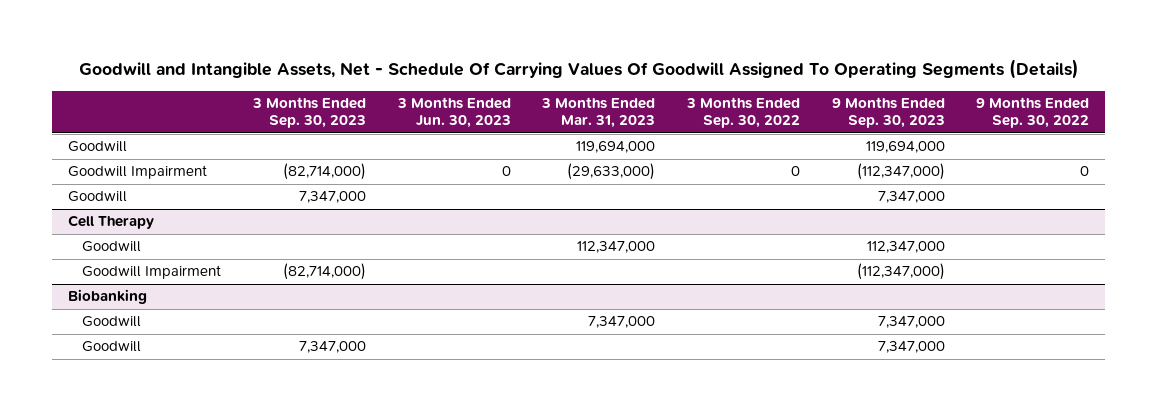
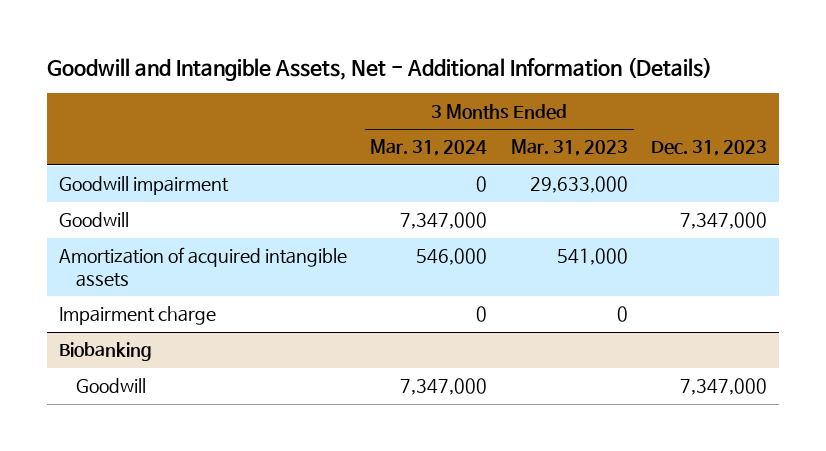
[78,59,1079,80] Goodwill and Intangible Assets, Net - Schedule Of Carrying Values Of Goodwill Assigned To Operating Segments (Details) -> [47,57,713,82] Goodwill and Intangible Assets, Net - Additional Information (Details)
[252,96,367,129] 3 Months Ended Sep. 30, 2023 -> none
[396,96,511,129] 3 Months Ended Jun. 30, 2023 -> none
[686,96,801,129] 3 Months Ended Sep. 30, 2022 -> none
[831,96,945,129] 9 Months Ended Sep. 30, 2023 -> none
[976,96,1090,129] 9 Months Ended Sep. 30, 2022 -> none
none -> [370,139,488,157] Mar. 31, 2024
none -> [651,140,768,157] Dec. 31, 2023
[67,141,127,153] Goodwill -> none
[67,165,207,180] Goodwill Impairment -> [59,176,230,196] Goodwill impairment
[567,163,656,181] (29,633,000) -> [529,176,628,194] 29,633,000
[67,215,154,230] Cell Therapy -> none
[82,241,142,253] Goodwill -> none
[82,265,222,280] Goodwill Impairment -> none
none -> [59,247,348,287] Amortization of acquired intangible assets
none -> [59,306,217,326] Impairment charge
[82,316,142,328] Goodwill -> none

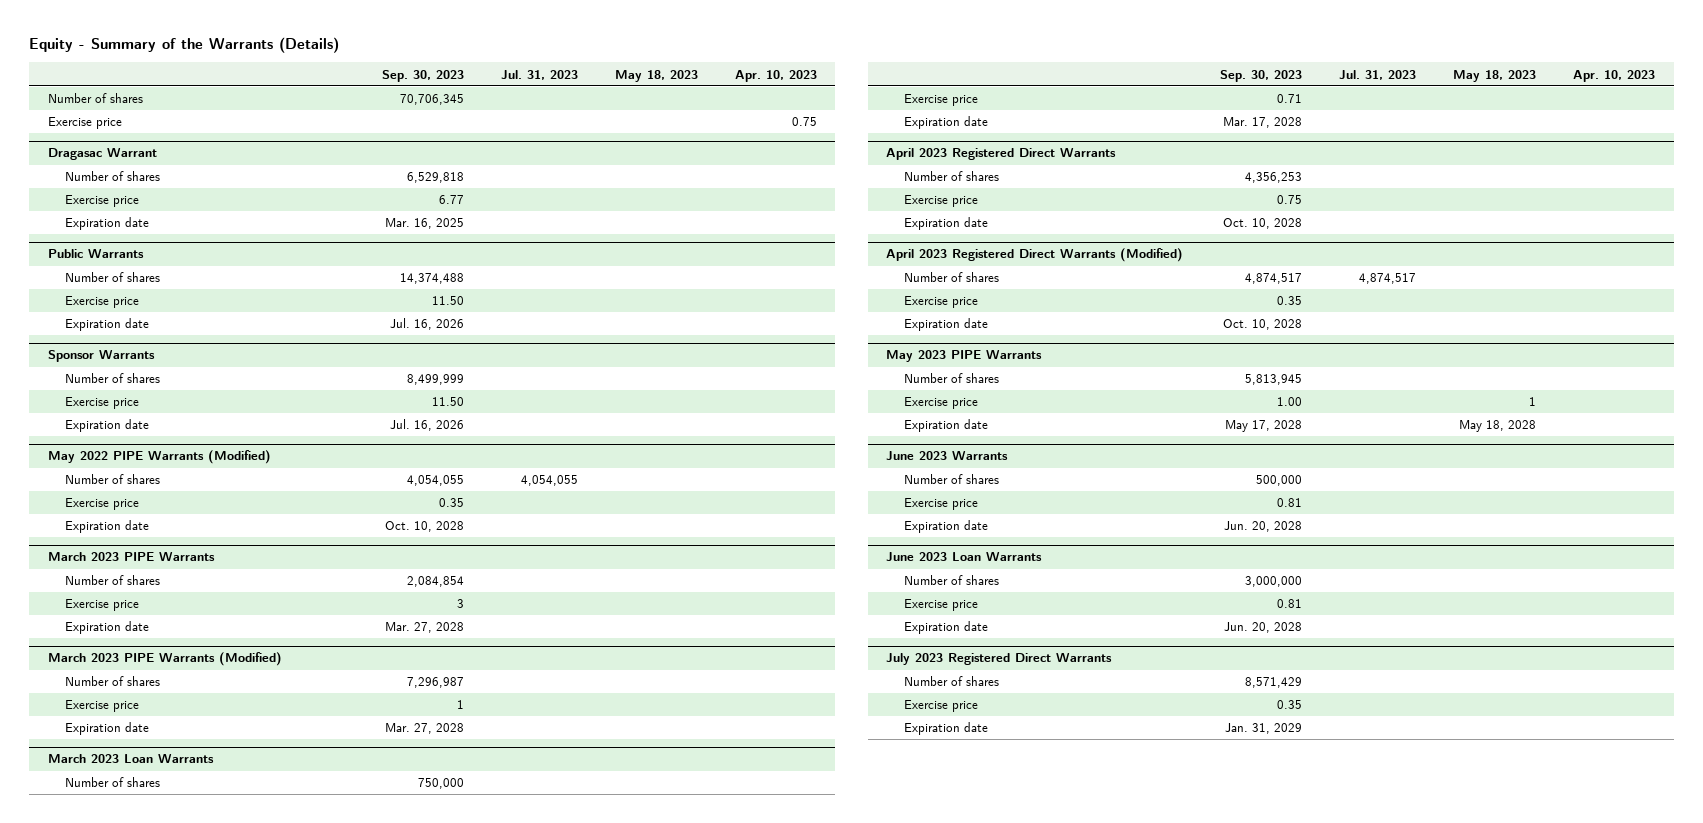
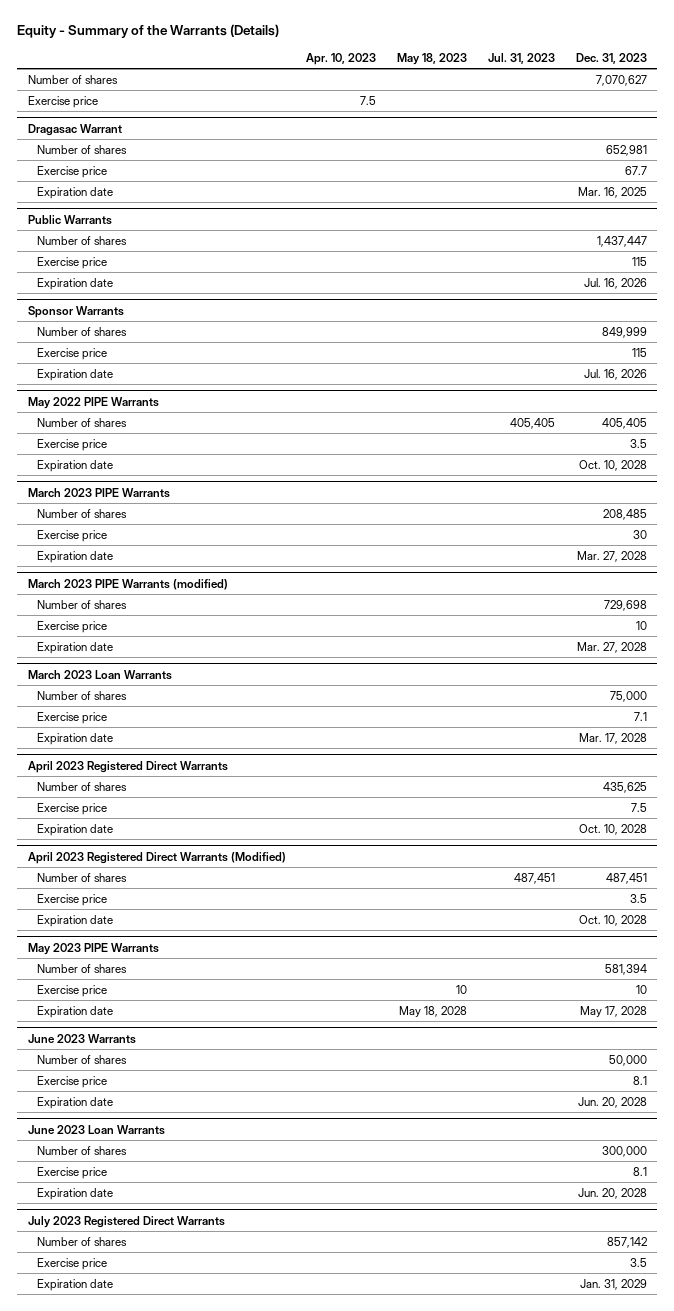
[381,69,464,82] Sep. 30, 2023 -> none
none -> [575,52,647,64] Dec. 31, 2023
[791,117,817,127] 0.75 -> [360,95,377,105] 7.5
[47,450,271,465] May 2022 PIPE Warrants (Modified) -> none
[65,474,161,485] Number of shares -> none
[65,498,140,511] Exercise price -> none
[65,520,150,534] Expiration date -> none
none -> [27,396,159,409] May 2022 PIPE Warrants
none -> [36,417,127,427] Number of shares
none -> [36,438,107,451] Exercise price
none -> [36,459,113,472] Expiration date
[47,652,282,667] March 2023 PIPE Warrants (Modified) -> [27,578,228,590] March 2023 PIPE Warrants (modified)
[1359,273,1417,285] 4,874,517 -> [513,872,555,884] 487,451
[1529,397,1537,407] 1 -> [456,984,468,994] 10

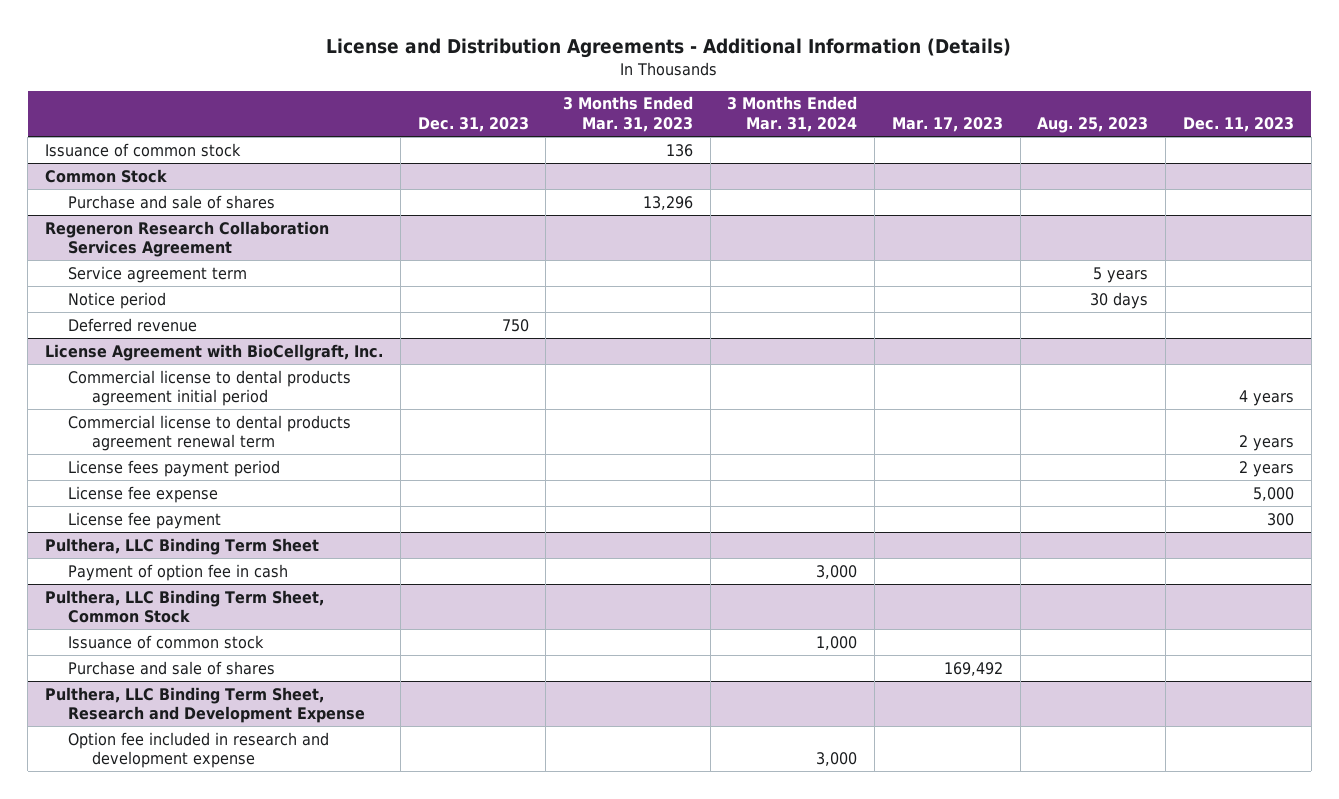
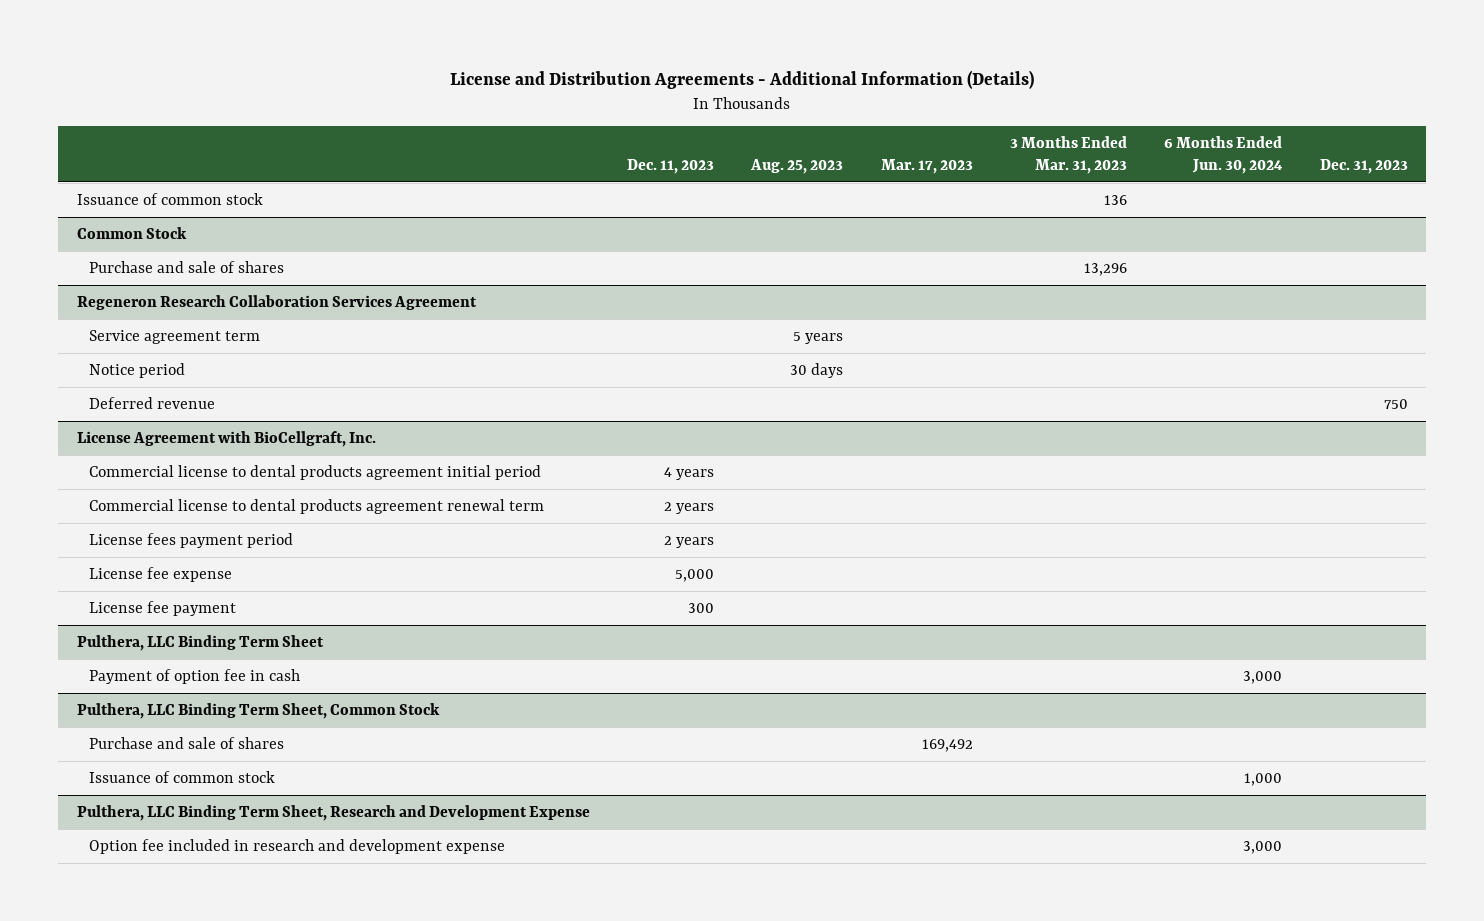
[727,96,858,133] 3 Months Ended Mar. 31, 2024 -> none
none -> [1164,136,1284,174] 6 Months Ended Jun. 30, 2024
[68,634,265,649] Issuance of common stock -> [89,771,276,784] Issuance of common stock

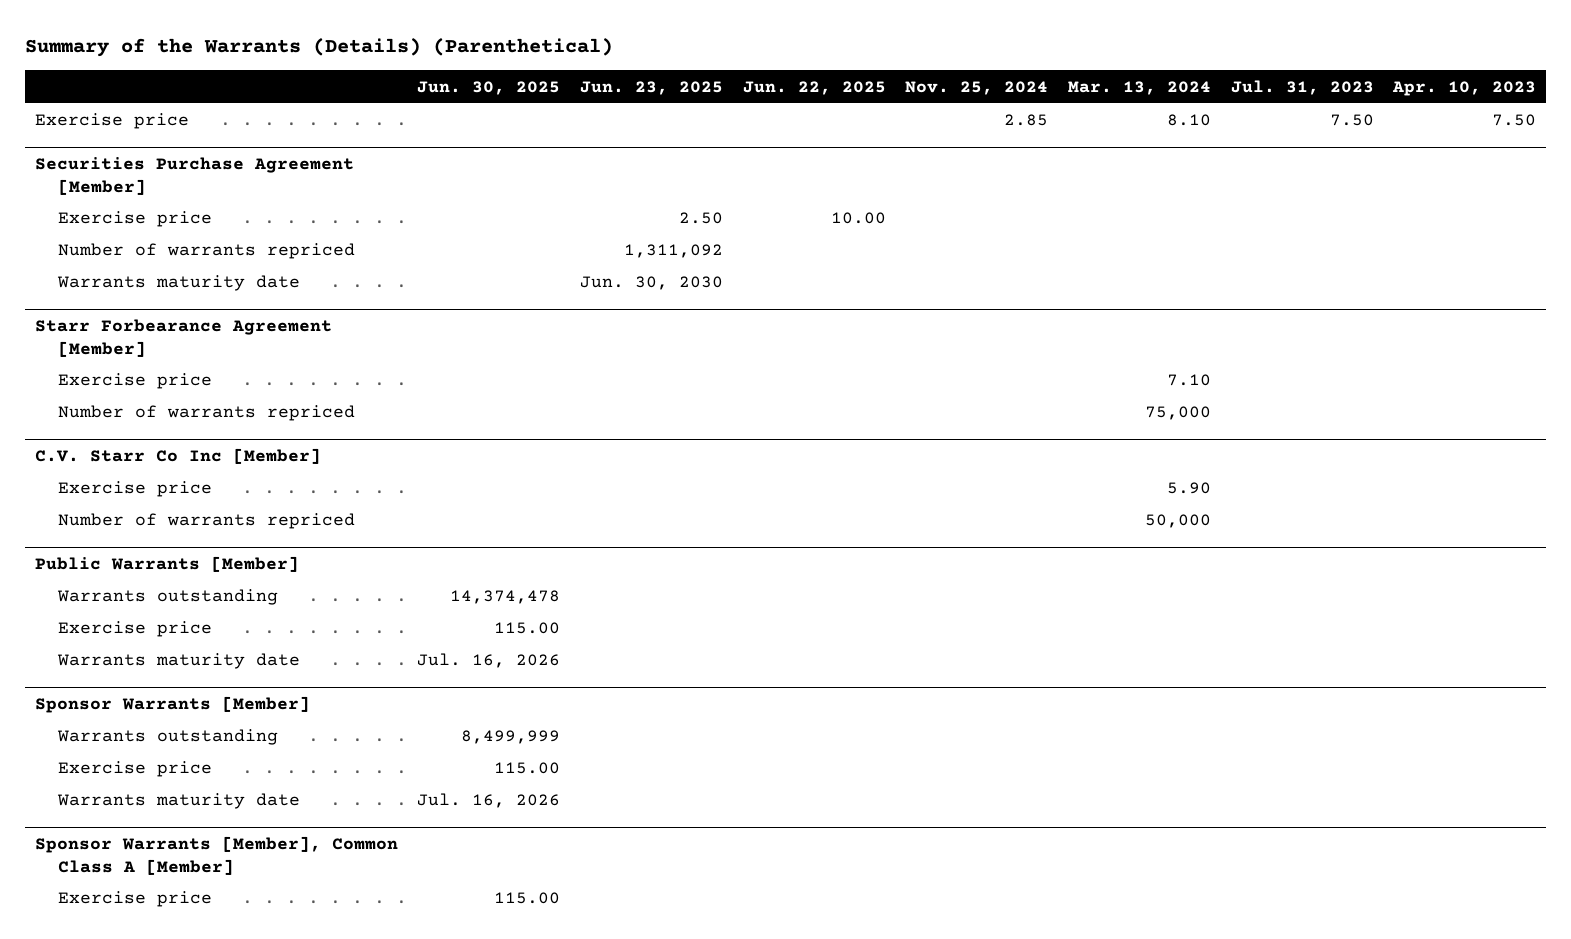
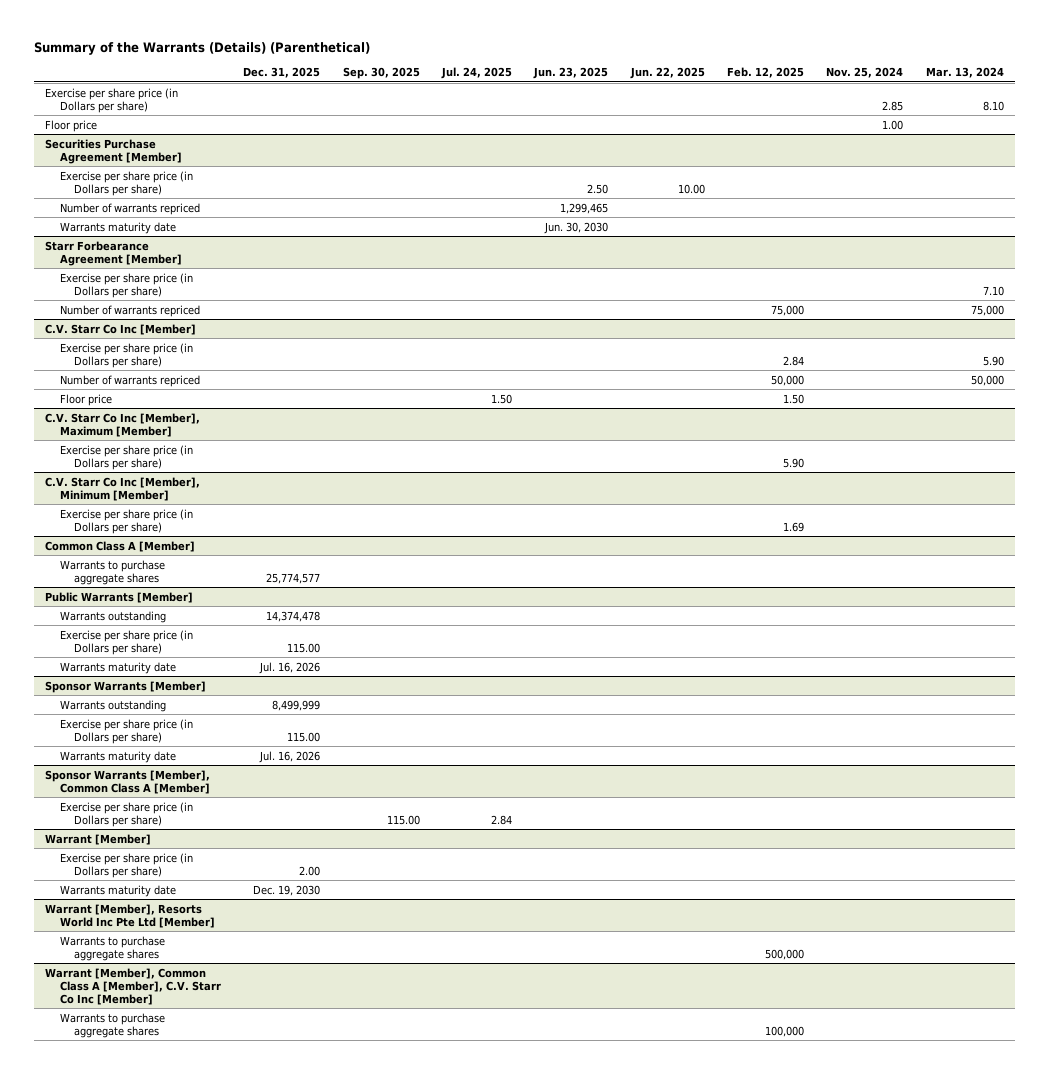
[417,80,561,95] Jun. 30, 2025 -> none
[1230,79,1374,95] Jul. 31, 2023 -> none
[1392,80,1537,96] Apr. 10, 2023 -> none
none -> [243,67,321,79] Dec. 31, 2025
none -> [342,67,420,80] Sep. 30, 2025
none -> [440,67,512,80] Jul. 24, 2025
none -> [727,67,805,79] Feb. 12, 2025
[34,113,189,130] Exercise price -> [45,87,179,113] Exercise per share price (in Dollars per share)
none -> [45,119,98,132] Floor price
[58,211,213,228] Exercise price -> [59,170,193,196] Exercise per share price (in Dollars per share)
[624,244,724,259] 1,311,092 -> [560,202,609,214] 1,299,465
[58,373,213,390] Exercise price -> [59,272,193,298] Exercise per share price (in Dollars per share)
[58,481,213,498] Exercise price -> [59,342,193,368] Exercise per share price (in Dollars per share)
none -> [59,393,112,406] Floor price
none -> [45,412,201,437] C.V. Starr Co Inc [Member], Maximum [Member]
none -> [59,444,193,470] Exercise per share price (in Dollars per share)
none -> [45,476,201,501] C.V. Starr Co Inc [Member], Minimum [Member]
none -> [59,508,193,534] Exercise per share price (in Dollars per share)
none -> [45,540,196,552] Common Class A [Member]
none -> [59,559,165,585] Warrants to purchase aggregate shares
[58,621,213,638] Exercise price -> [59,629,193,655] Exercise per share price (in Dollars per share)
[58,761,213,778] Exercise price -> [59,718,193,744] Exercise per share price (in Dollars per share)
[58,891,213,908] Exercise price -> [59,801,193,827] Exercise per share price (in Dollars per share)
none -> [45,833,152,845] Warrant [Member]
none -> [59,852,193,878] Exercise per share price (in Dollars per share)
none -> [59,884,176,897] Warrants maturity date
none -> [45,903,215,928] Warrant [Member], Resorts World Inc Pte Ltd [Member]
none -> [59,935,165,961] Warrants to purchase aggregate shares
none -> [45,967,221,1005] Warrant [Member], Common Class A [Member], C.V. Starr Co Inc [Member]
none -> [59,1012,165,1038] Warrants to purchase aggregate shares

